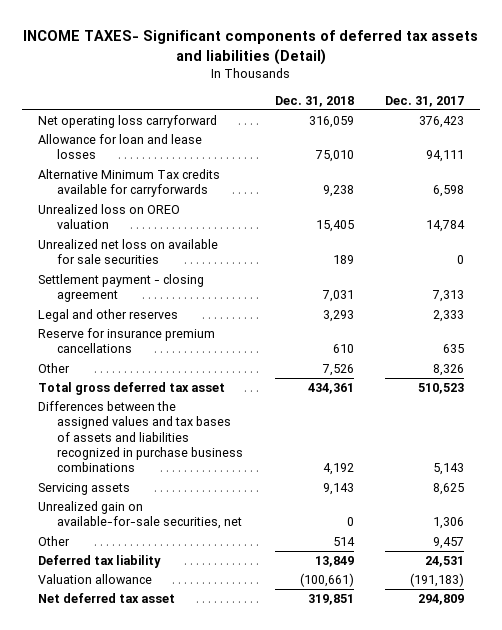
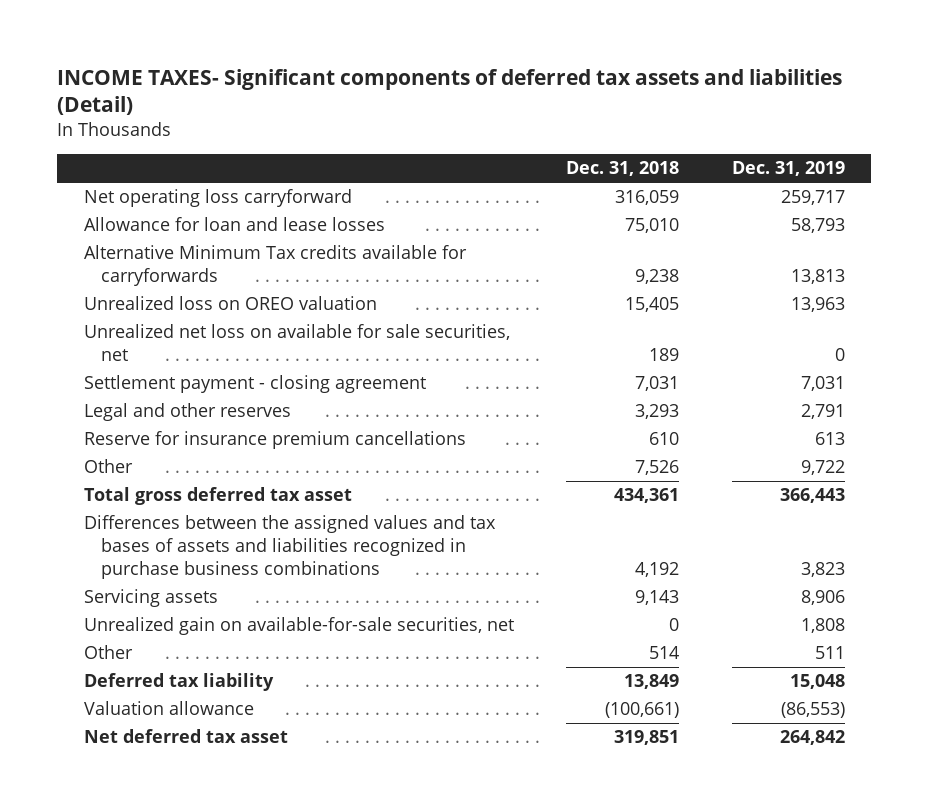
[385,95,465,107] Dec. 31, 2017 -> none
none -> [731,161,845,177] Dec. 31, 2019
[37,239,218,265] Unrealized net loss on available for sale securities -> [83,324,510,362] Unrealized net loss on available for sale securities, net

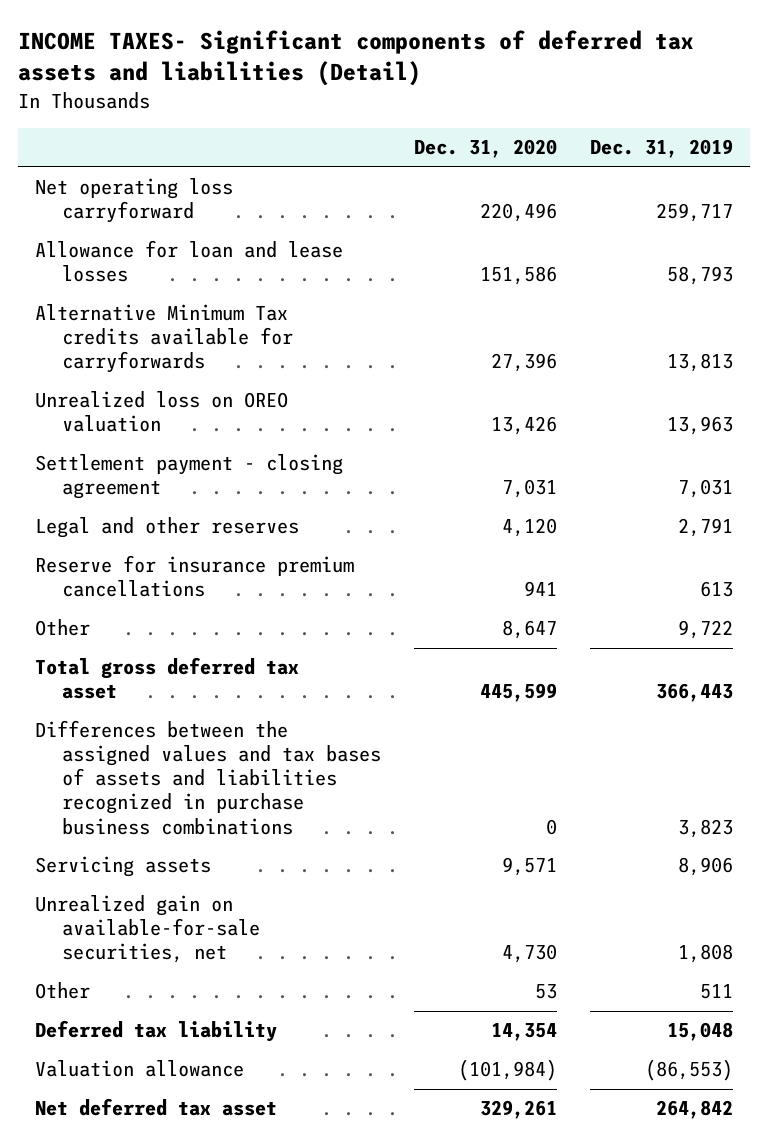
[566,161,680,177] Dec. 31, 2018 -> none
none -> [414,139,558,159] Dec. 31, 2020
[83,324,510,362] Unrealized net loss on available for sale securities, net -> none

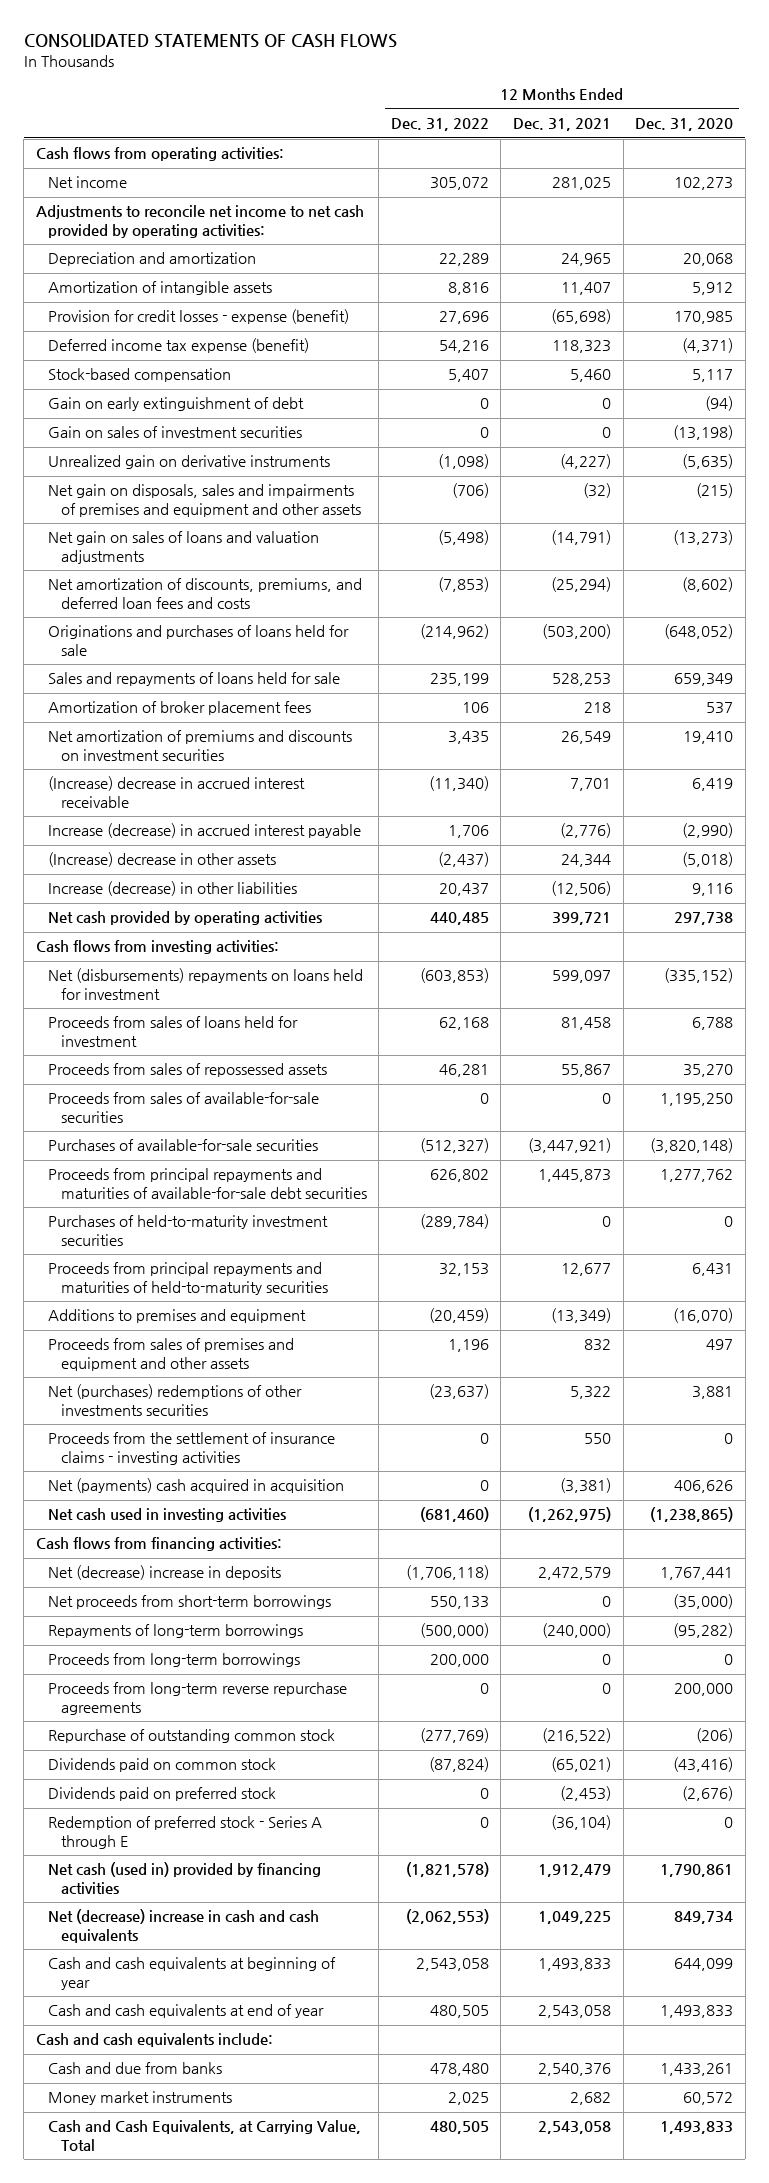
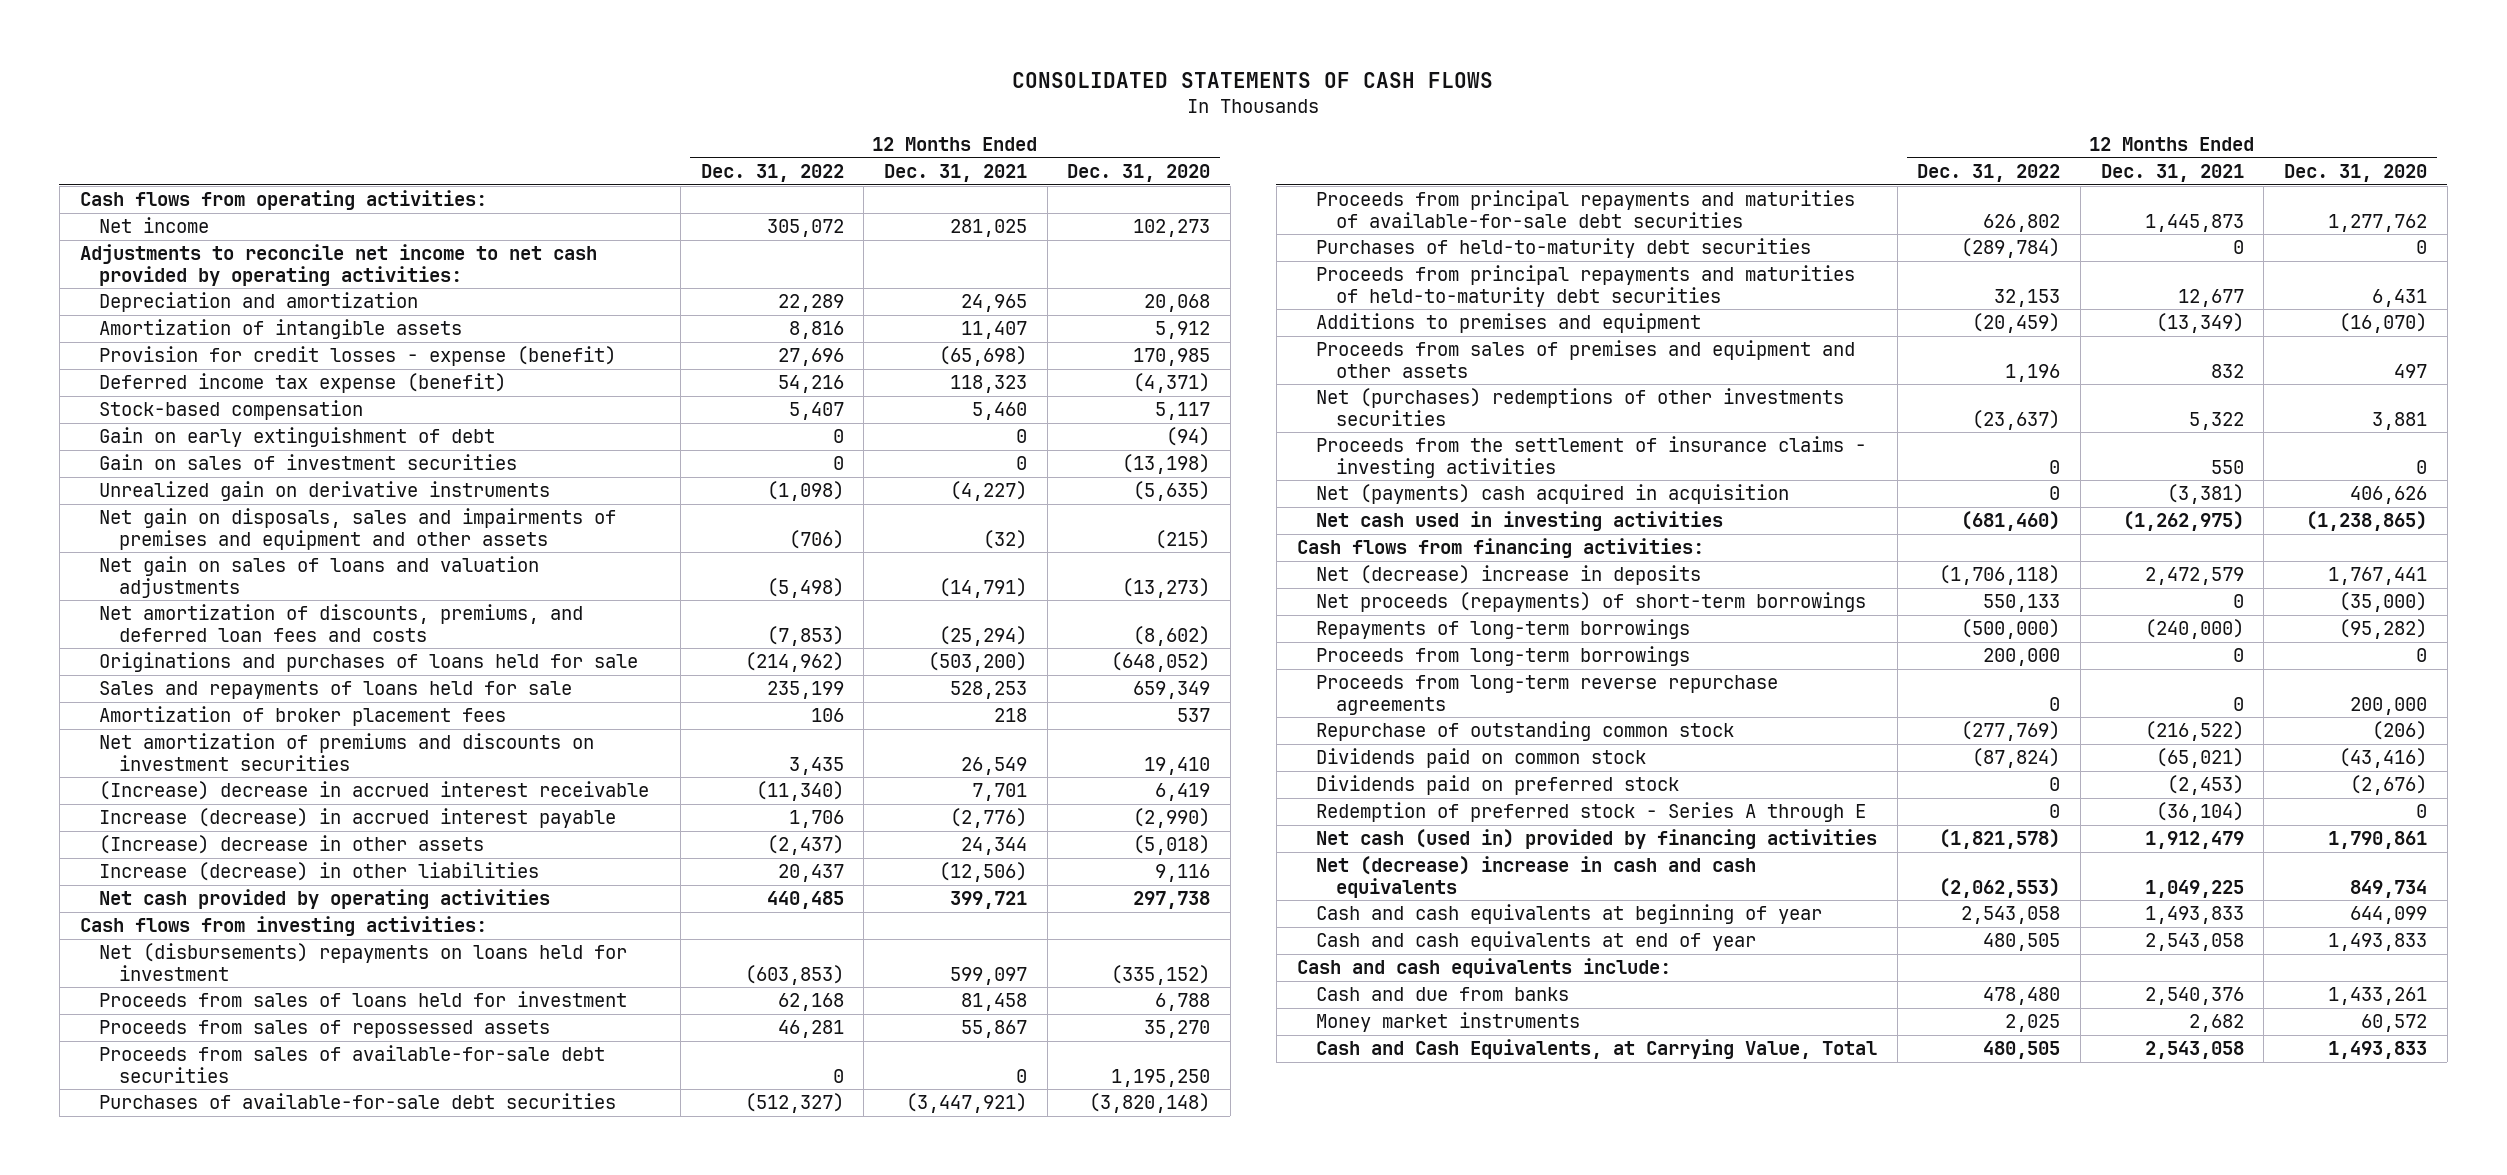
[48,1092,320,1124] Proceeds from sales of available-for-sale securities -> [99,1045,606,1083] Proceeds from sales of available-for-sale debt securities
[48,1139,319,1152] Purchases of available-for-sale securities -> [99,1093,617,1110] Purchases of available-for-sale debt securities
[48,1215,329,1247] Purchases of held-to-maturity investment securities -> [1316,238,1812,259] Purchases of held-to-maturity debt securities
[48,1262,328,1296] Proceeds from principal repayments and maturities of held-to-maturity securities -> [1316,265,1856,307] Proceeds from principal repayments and maturities of held-to-maturity debt securities
[48,1595,332,1610] Net proceeds from short-term borrowings -> [1316,592,1867,613] Net proceeds (repayments) of short-term borrowings

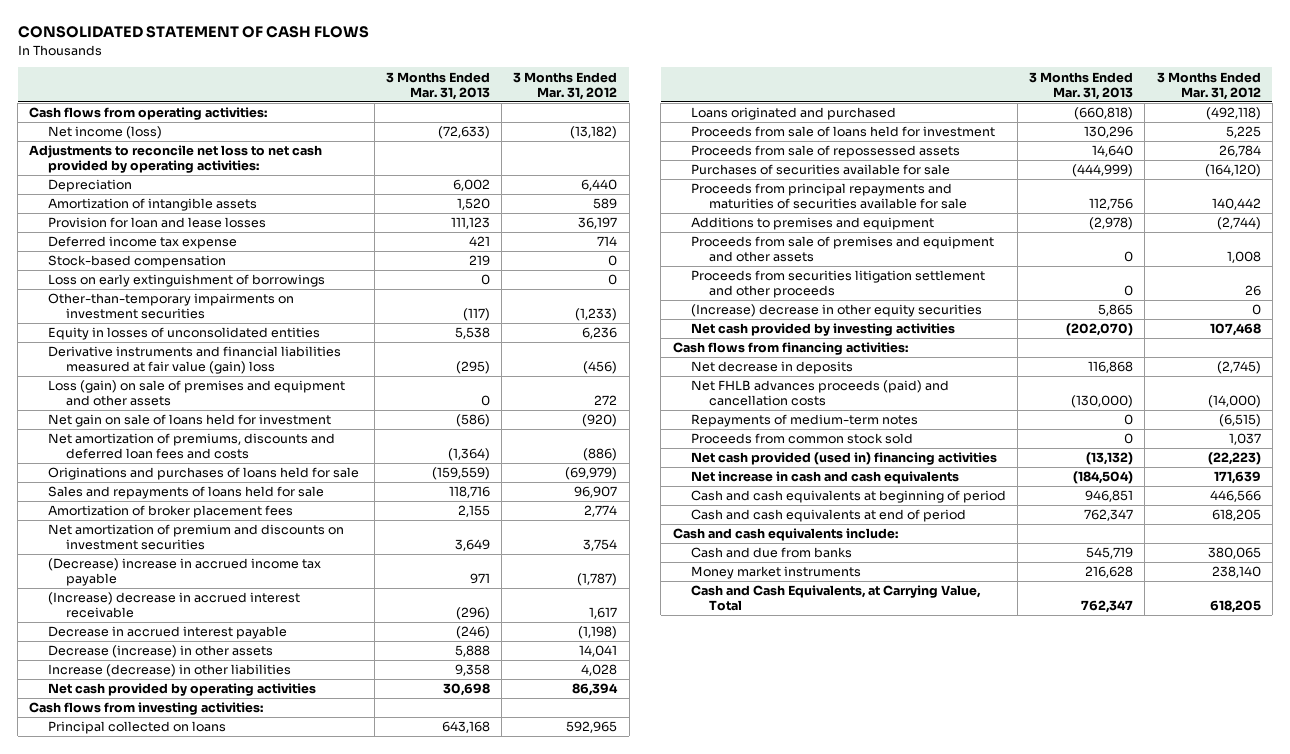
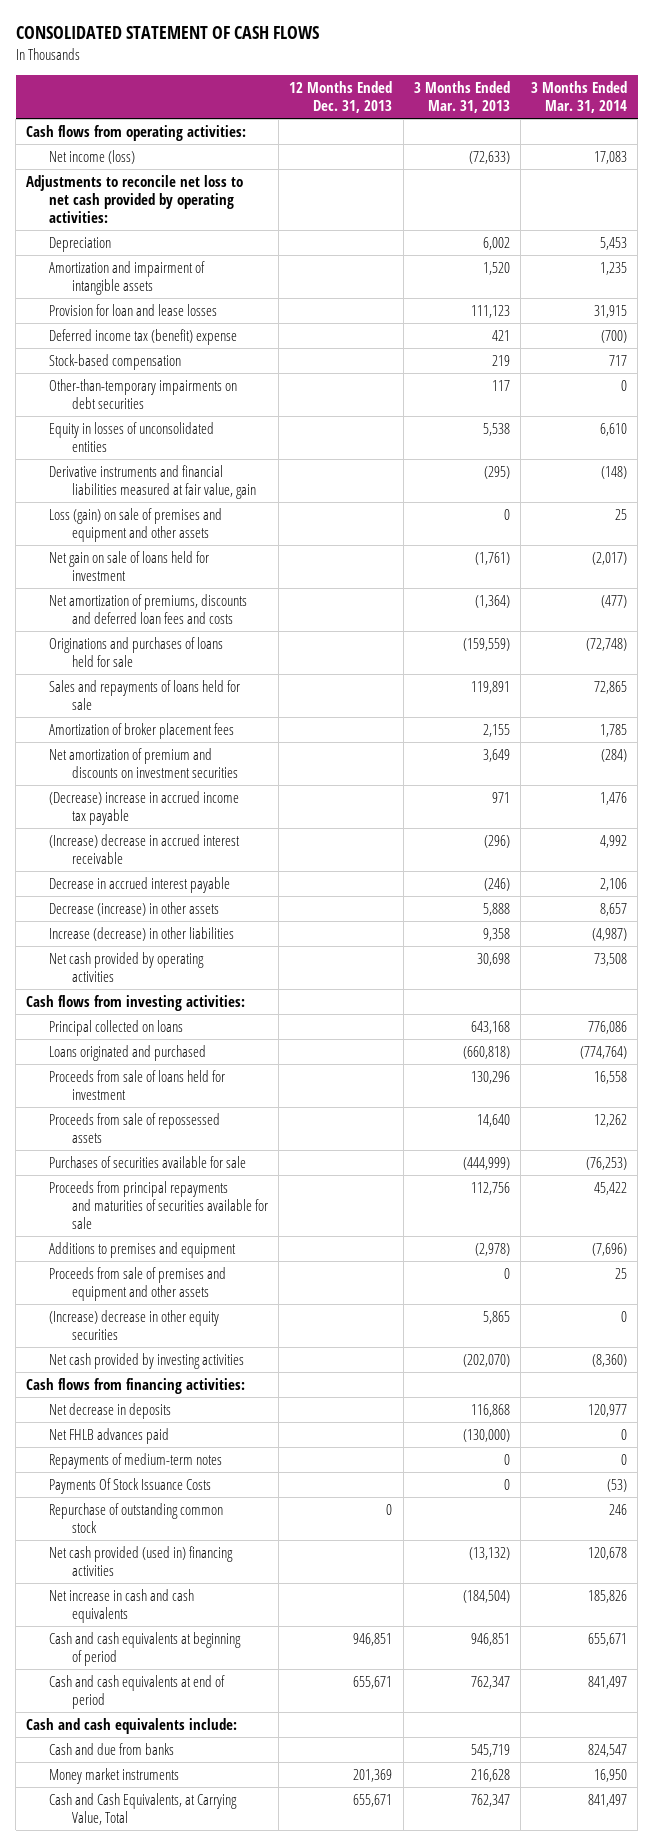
[513,71,618,100] 3 Months Ended Mar. 31, 2012 -> none
none -> [289,81,393,114] 12 Months Ended Dec. 31, 2013
none -> [530,81,627,114] 3 Months Ended Mar. 31, 2014
[47,198,257,212] Amortization of intangible assets -> [49,260,206,295] Amortization and impairment of intangible assets
[47,236,237,250] Deferred income tax expense -> [49,328,238,345] Deferred income tax (benefit) expense
[47,274,325,288] Loss on early extinguishment of borrowings -> none
[47,293,294,320] Other-than-temporary impairments on investment securities -> [49,378,238,409] Other-than-temporary impairments on debt securities
[463,308,491,322] (117) -> [491,379,510,391] 117
[47,346,341,375] Derivative instruments and financial liabilities measured at fair value (gain) loss -> [49,464,257,499] Derivative instruments and financial liabilities measured at fair value, gain
[456,414,491,428] (586) -> [474,551,510,565] (1,761)
[449,486,491,499] 118,716 -> [470,680,510,694] 119,891
[690,270,985,299] Proceeds from securities litigation settlement and other proceeds -> none
[690,380,949,407] Net FHLB advances proceeds (paid) and cancellation costs -> [49,1427,170,1444] Net FHLB advances paid
[690,433,913,445] Proceeds from common stock sold -> none
none -> [49,1477,212,1494] Payments Of Stock Issuance Costs
none -> [49,1502,224,1533] Repurchase of outstanding common stock

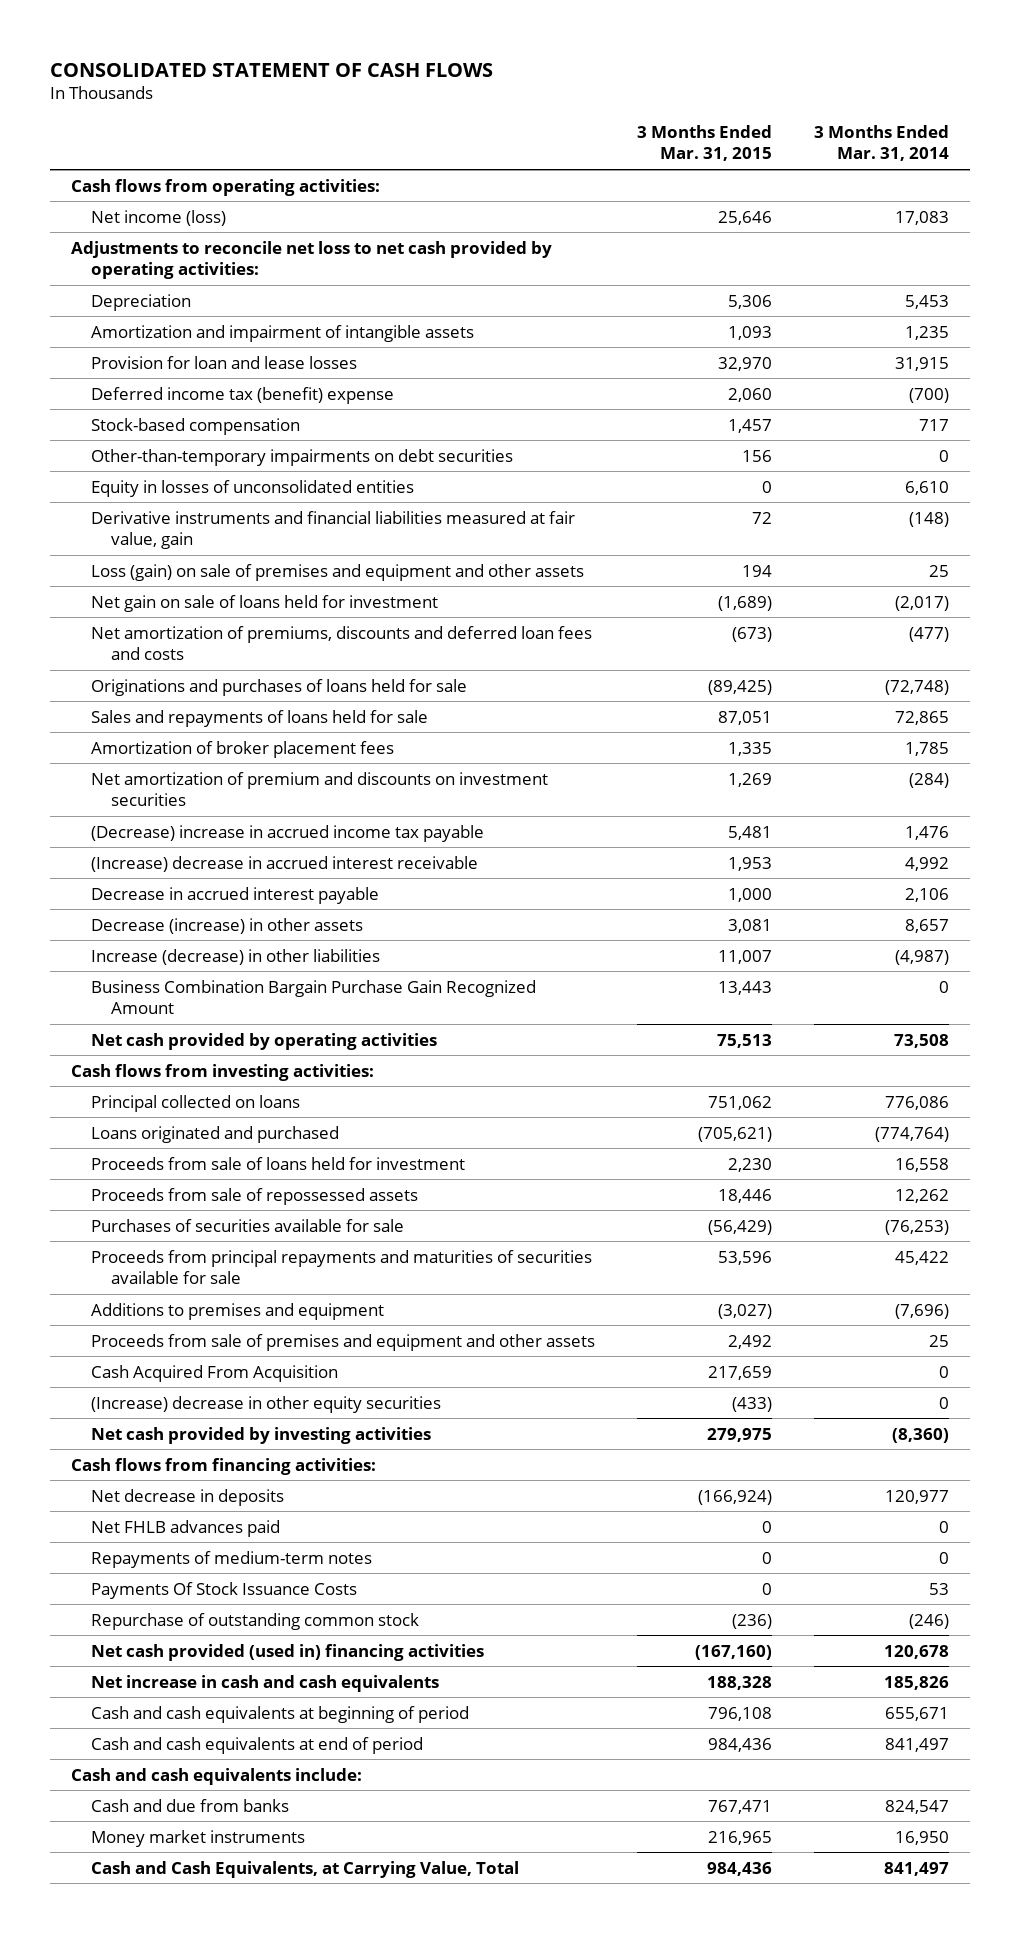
[289,81,393,114] 12 Months Ended Dec. 31, 2013 -> none
[413,81,510,114] 3 Months Ended Mar. 31, 2013 -> none
none -> [636,124,772,162] 3 Months Ended Mar. 31, 2015
none -> [91,979,537,1015] Business Combination Bargain Purchase Gain Recognized Amount
none -> [91,1364,339,1382] Cash Acquired From Acquisition
[606,1478,627,1492] (53) -> [928,1582,949,1595] 53
[608,1503,627,1515] 246 -> [908,1613,949,1629] (246)

